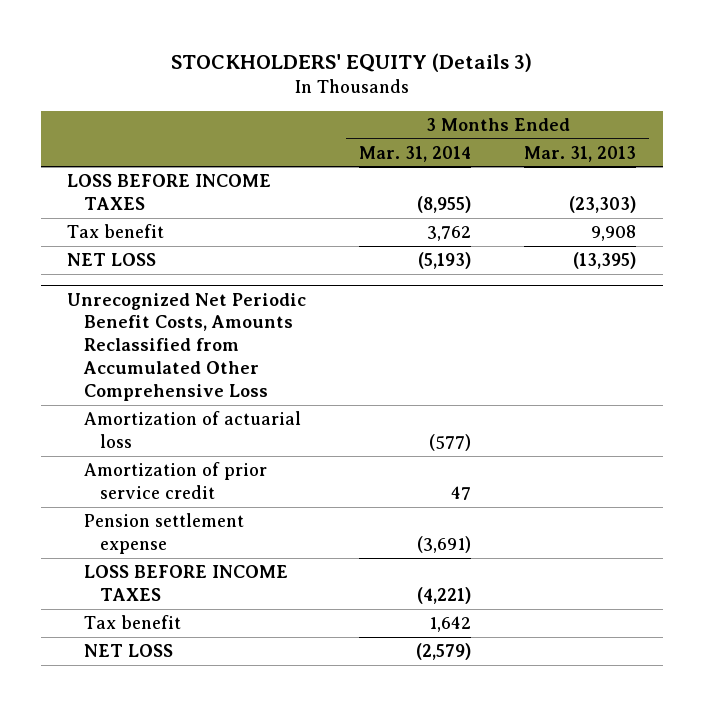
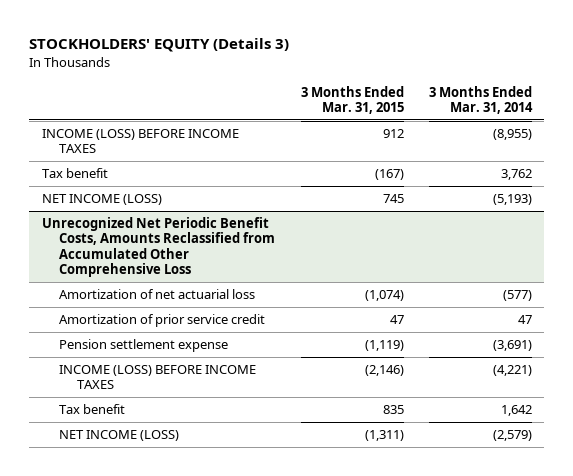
[524,145,637,162] Mar. 31, 2013 -> none
none -> [300,85,404,115] 3 Months Ended Mar. 31, 2015
[67,174,272,210] LOSS BEFORE INCOME TAXES -> [41,128,239,154] INCOME (LOSS) BEFORE INCOME TAXES
[67,253,157,267] NET LOSS -> [41,193,162,205] NET INCOME (LOSS)
[83,411,301,448] Amortization of actuarial loss -> [59,288,256,299] Amortization of net actuarial loss
[83,565,288,601] LOSS BEFORE INCOME TAXES -> [59,364,257,390] INCOME (LOSS) BEFORE INCOME TAXES
[83,644,173,658] NET LOSS -> [59,429,180,441] NET INCOME (LOSS)

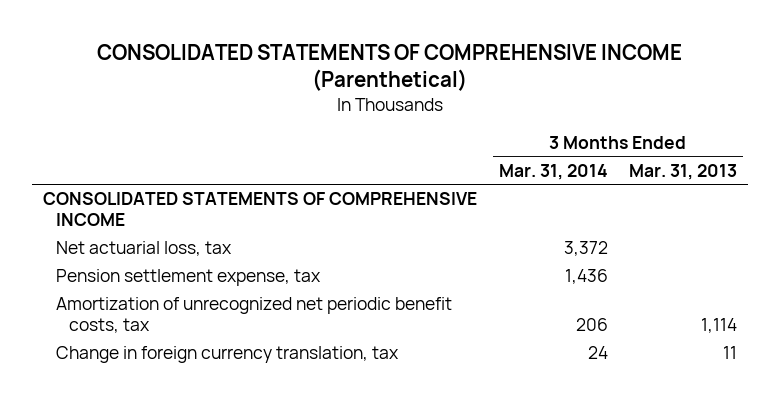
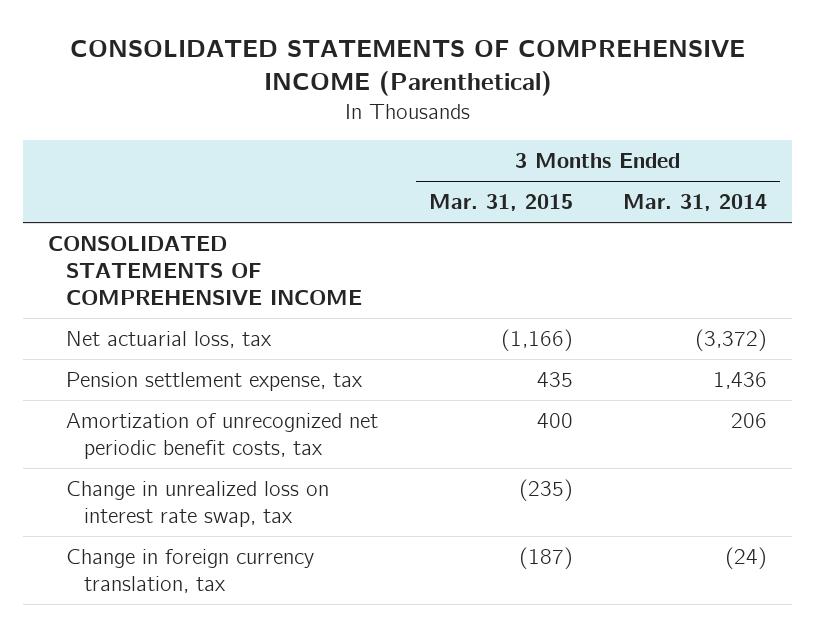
[629,163,738,180] Mar. 31, 2013 -> none
none -> [428,194,573,212] Mar. 31, 2015
[563,241,608,257] 3,372 -> [695,328,768,351] (3,372)
none -> [66,480,330,528] Change in unrealized loss on interest rate swap, tax
[587,346,608,360] 24 -> [725,546,768,569] (24)

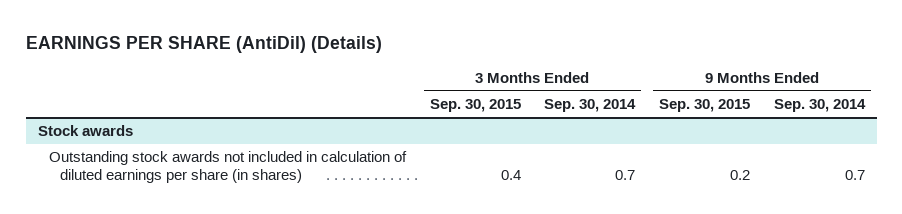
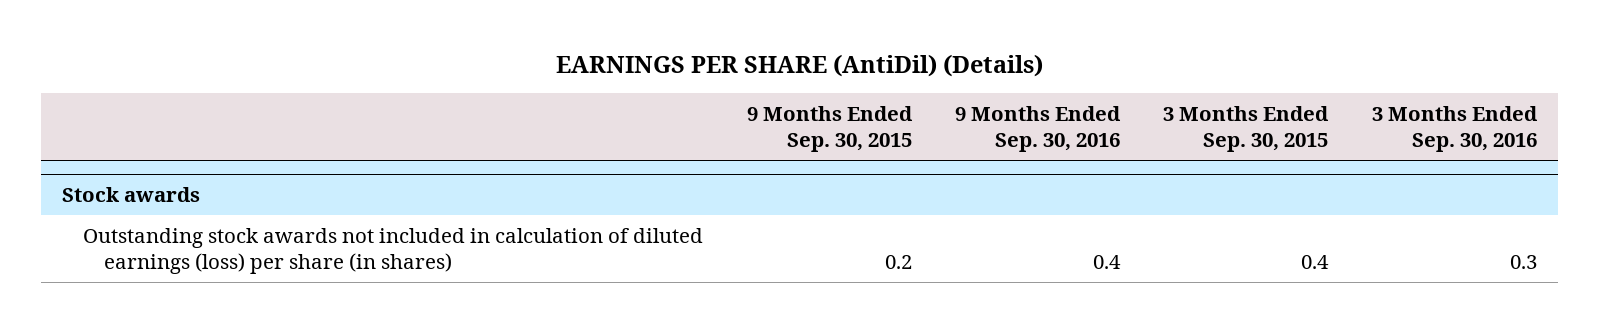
[544,99,637,113] Sep. 30, 2014 -> none
[773,99,866,113] Sep. 30, 2014 -> none
none -> [955,105,1122,153] 9 Months Ended Sep. 30, 2016
none -> [1371,105,1538,153] 3 Months Ended Sep. 30, 2016
[48,151,407,184] Outstanding stock awards not included in calculation of diluted earnings per share (in shares) -> [83,227,704,275] Outstanding stock awards not included in calculation of diluted earnings (loss) per share (in shares)

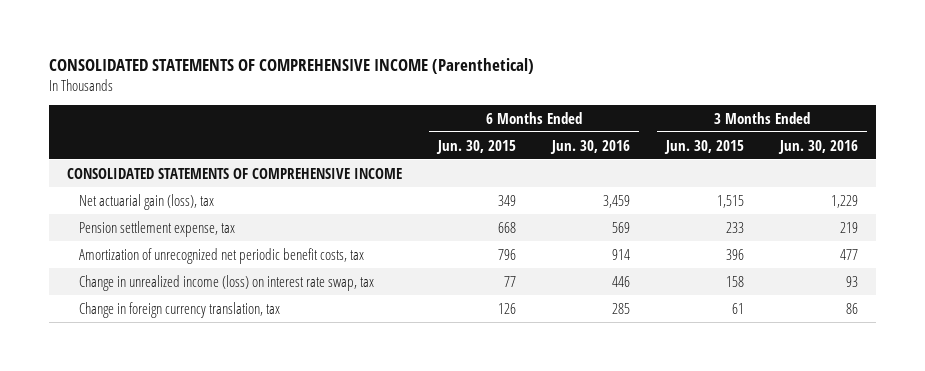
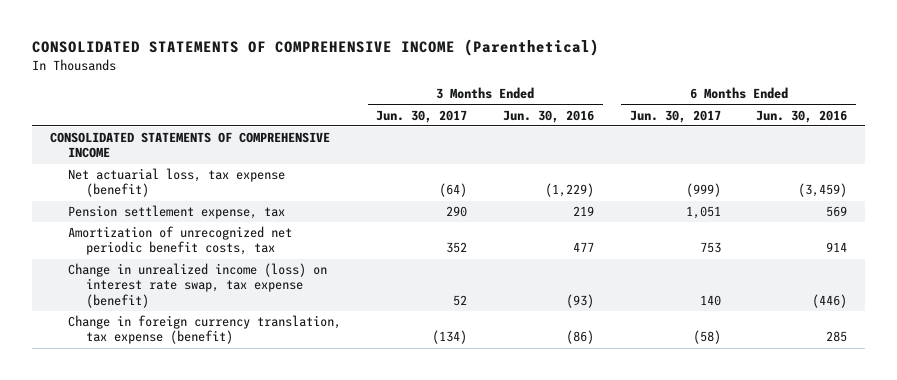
[435,139,516,154] Jun. 30, 2015 -> none
[663,139,744,154] Jun. 30, 2015 -> none
none -> [376,109,468,123] Jun. 30, 2017
none -> [629,109,721,123] Jun. 30, 2017
[79,193,215,210] Net actuarial gain (loss), tax -> [67,168,285,198] Net actuarial loss, tax expense (benefit)
[602,194,630,208] 3,459 -> [798,183,848,198] (3,459)
[831,194,859,208] 1,229 -> [545,183,595,198] (1,229)
[79,274,375,291] Change in unrealized income (loss) on interest rate swap, tax -> [67,263,327,308] Change in unrealized income (loss) on interest rate swap, tax expense (benefit)
[611,275,630,287] 446 -> [812,293,848,308] (446)
[846,275,859,287] 93 -> [566,293,595,308] (93)
[79,301,281,318] Change in foreign currency translation, tax -> [67,315,341,345] Change in foreign currency translation, tax expense (benefit)
[846,302,859,314] 86 -> [566,330,595,345] (86)

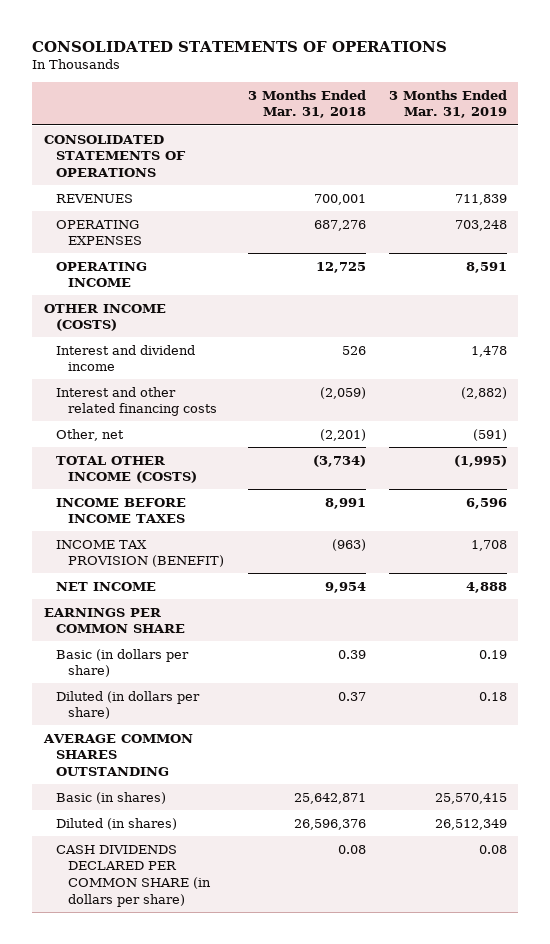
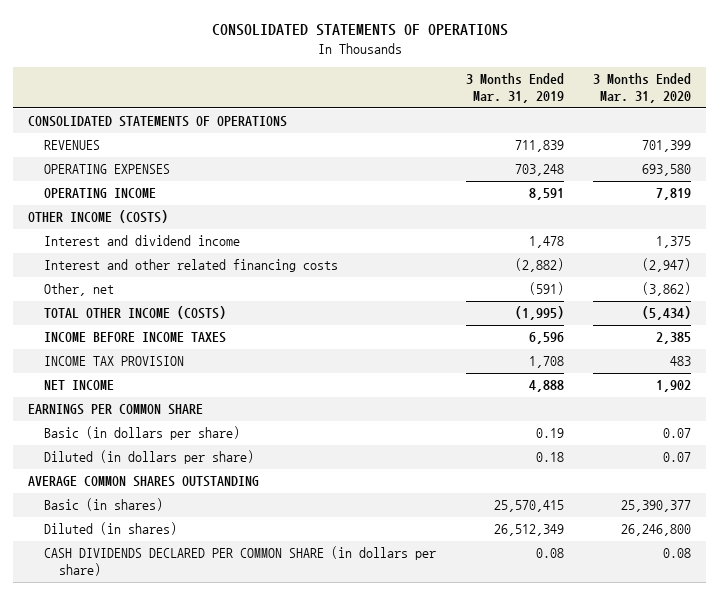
[247,89,366,119] 3 Months Ended Mar. 31, 2018 -> none
none -> [593,73,692,103] 3 Months Ended Mar. 31, 2020
[55,539,225,568] INCOME TAX PROVISION (BENEFIT) -> [43,356,184,367] INCOME TAX PROVISION

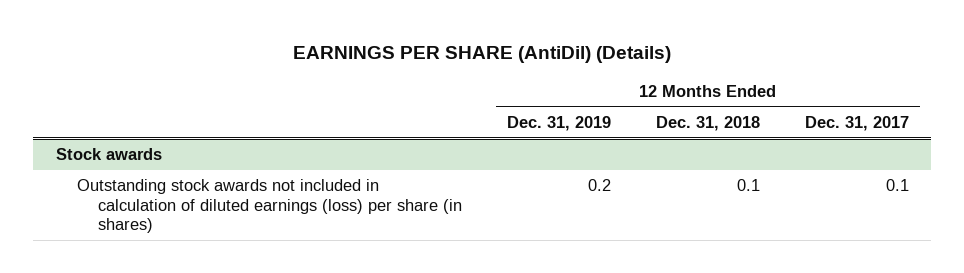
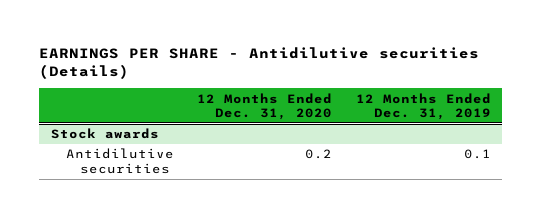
[293,46,672,64] EARNINGS PER SHARE (AntiDil) (Details) -> [39,46,480,80] EARNINGS PER SHARE - Antidilutive securities (Details)
[656,116,761,132] Dec. 31, 2018 -> none
[804,116,909,132] Dec. 31, 2017 -> none
none -> [197,92,333,121] 12 Months Ended Dec. 31, 2020
[76,179,463,233] Outstanding stock awards not included in calculation of diluted earnings (loss) per share (in shares) -> none
none -> [65,148,174,174] Antidilutive securities

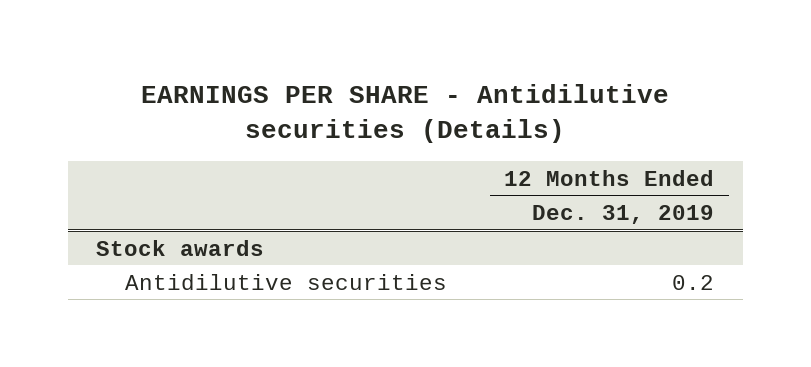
[197,92,333,121] 12 Months Ended Dec. 31, 2020 -> none
[463,149,491,160] 0.1 -> [672,274,715,290] 0.2

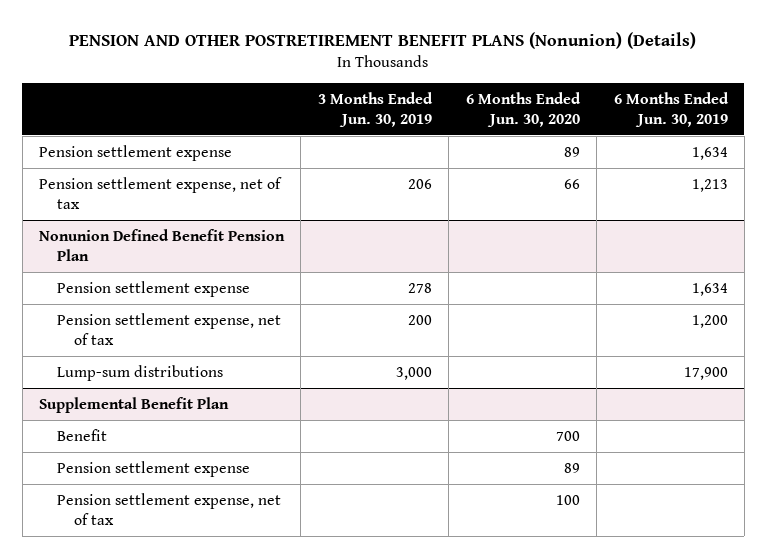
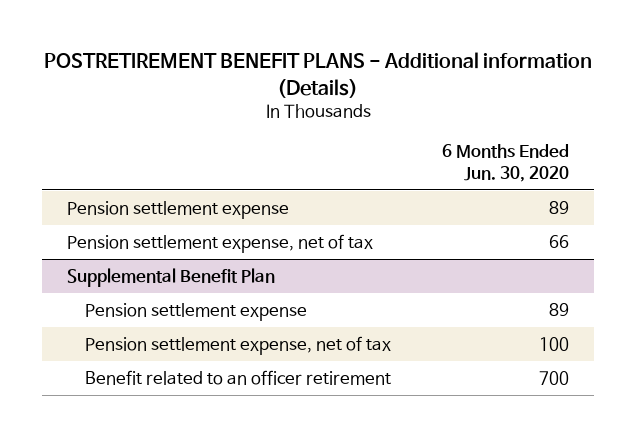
[69,32,697,50] PENSION AND OTHER POSTRETIREMENT BENEFIT PLANS (Nonunion) (Details) -> [44,52,593,98] POSTRETIREMENT BENEFIT PLANS - Additional information (Details)
[317,91,433,127] 3 Months Ended Jun. 30, 2019 -> none
[613,91,729,127] 6 Months Ended Jun. 30, 2019 -> none
[39,228,286,261] Nonunion Defined Benefit Pension Plan -> none
[56,280,250,297] Pension settlement expense -> none
[56,312,281,345] Pension settlement expense, net of tax -> none
[56,364,223,381] Lump-sum distributions -> none
[56,428,107,441] Benefit -> none
none -> [85,370,392,386] Benefit related to an officer retirement

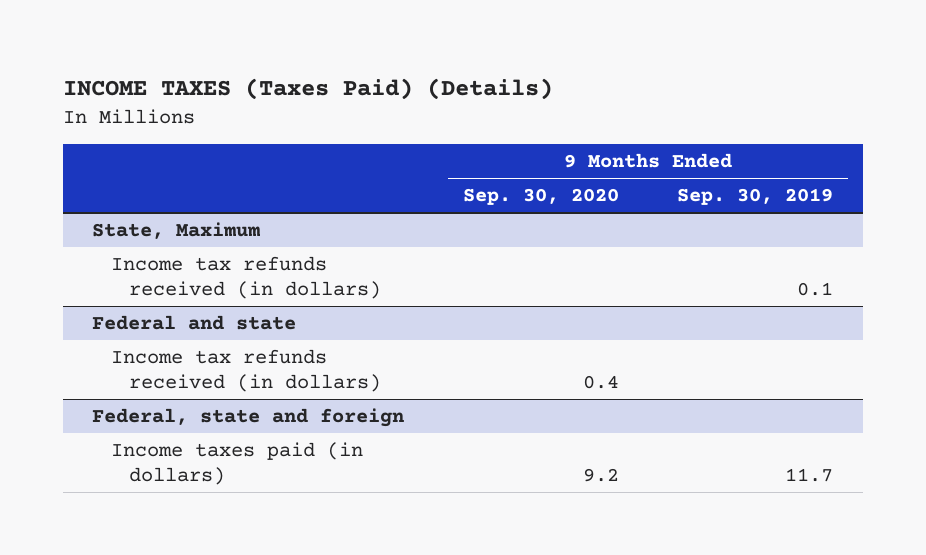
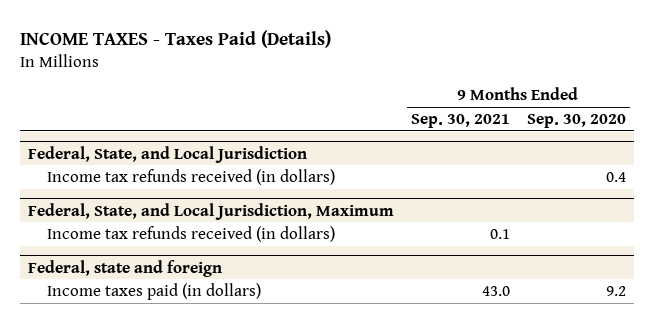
[63,78,554,101] INCOME TAXES (Taxes Paid) (Details) -> [19,30,331,49] INCOME TAXES - Taxes Paid (Details)
[677,188,834,206] Sep. 30, 2019 -> none
none -> [411,113,511,128] Sep. 30, 2021
[92,222,261,240] State, Maximum -> none
[110,256,382,300] Income tax refunds received (in dollars) -> none
[92,315,297,331] Federal and state -> [28,145,308,163] Federal, State, and Local Jurisdiction
none -> [28,202,395,220] Federal, State, and Local Jurisdiction, Maximum
none -> [46,225,335,242] Income tax refunds received (in dollars)

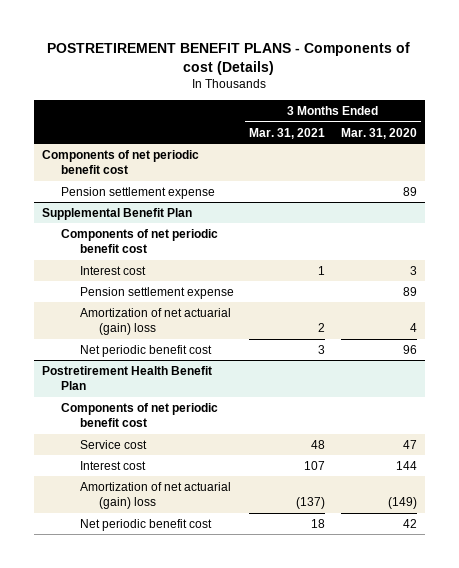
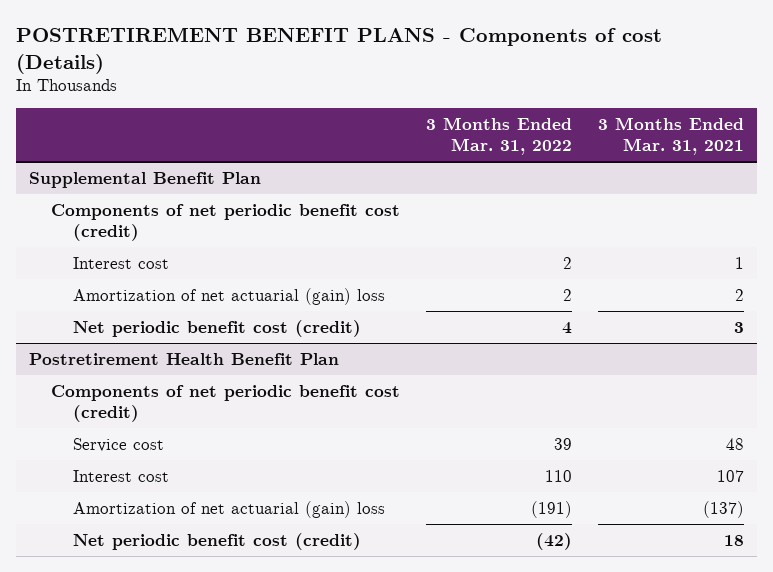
[341,127,418,139] Mar. 31, 2020 -> none
none -> [425,117,572,156] 3 Months Ended Mar. 31, 2022
[41,149,199,175] Components of net periodic benefit cost -> none
[60,186,215,199] Pension settlement expense -> none
[60,228,218,254] Components of net periodic benefit cost -> [50,203,400,241] Components of net periodic benefit cost (credit)
[79,286,234,299] Pension settlement expense -> none
[79,344,212,357] Net periodic benefit cost -> [72,319,361,337] Net periodic benefit cost (credit)
[60,402,218,428] Components of net periodic benefit cost -> [50,384,400,422] Components of net periodic benefit cost (credit)
[79,518,212,531] Net periodic benefit cost -> [72,532,361,550] Net periodic benefit cost (credit)

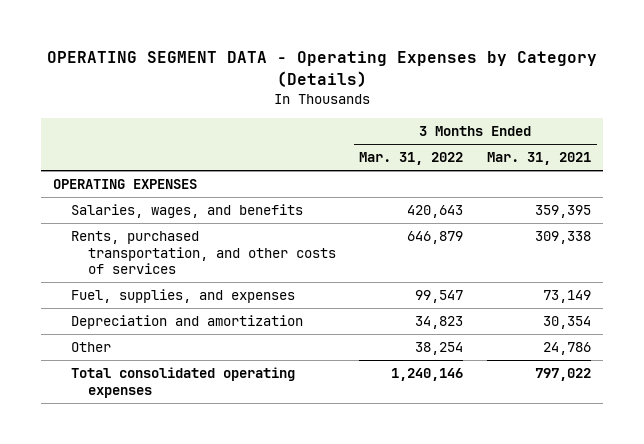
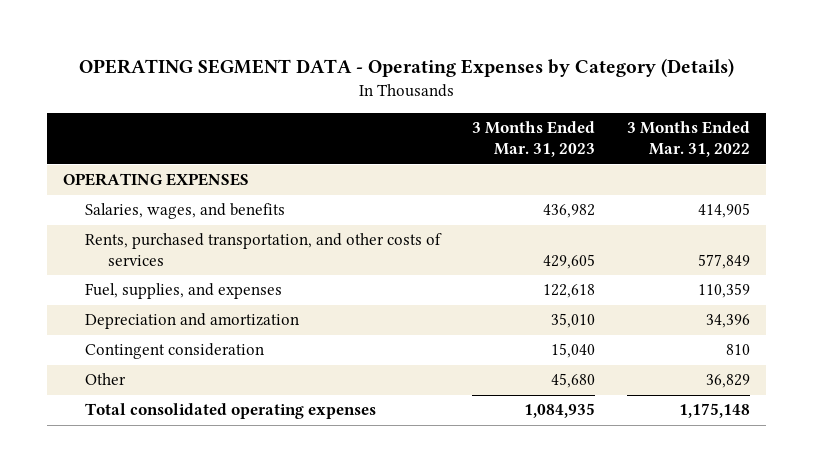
[486,152,591,166] Mar. 31, 2021 -> none
none -> [472,121,596,158] 3 Months Ended Mar. 31, 2023
[407,205,464,219] 420,643 -> [698,203,751,219] 414,905
[407,231,464,245] 646,879 -> [698,254,751,270] 577,849
[415,290,464,304] 99,547 -> [698,283,751,299] 110,359
[415,316,464,330] 34,823 -> [706,314,751,329] 34,396
none -> [85,343,265,360] Contingent consideration
[415,342,464,356] 38,254 -> [706,374,751,389] 36,829
[391,368,464,382] 1,240,146 -> [679,403,751,419] 1,175,148

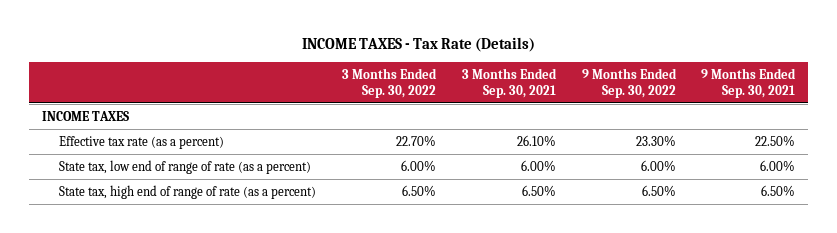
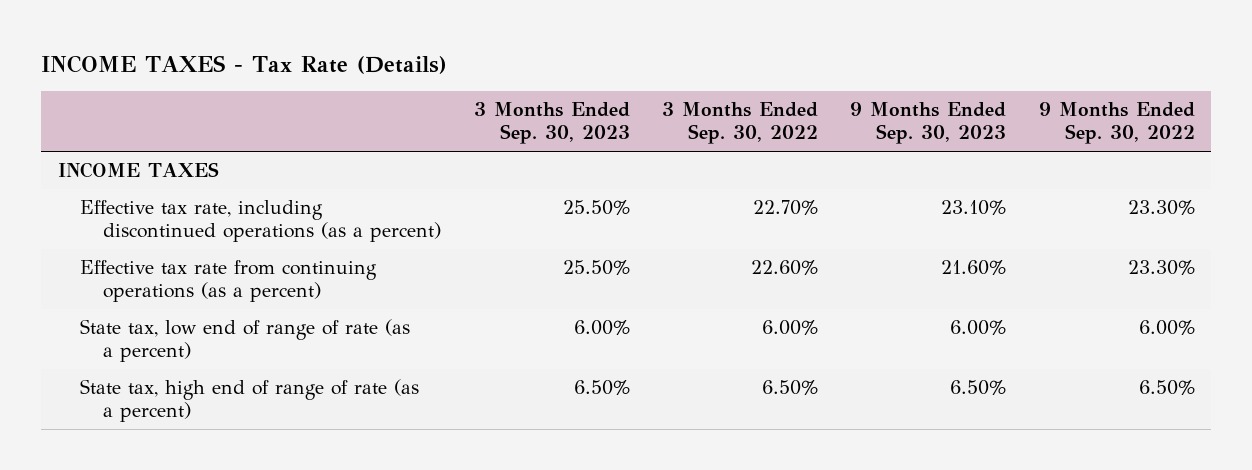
[461,67,557,98] 3 Months Ended Sep. 30, 2021 -> none
[701,67,797,98] 9 Months Ended Sep. 30, 2021 -> none
none -> [473,102,630,145] 3 Months Ended Sep. 30, 2023
none -> [850,102,1007,145] 9 Months Ended Sep. 30, 2023
none -> [80,200,442,243] Effective tax rate, including discontinued operations (as a percent)
[59,135,225,149] Effective tax rate (as a percent) -> [80,260,378,303] Effective tax rate from continuing operations (as a percent)
[396,134,437,146] 22.70% -> [750,260,818,276] 22.60%

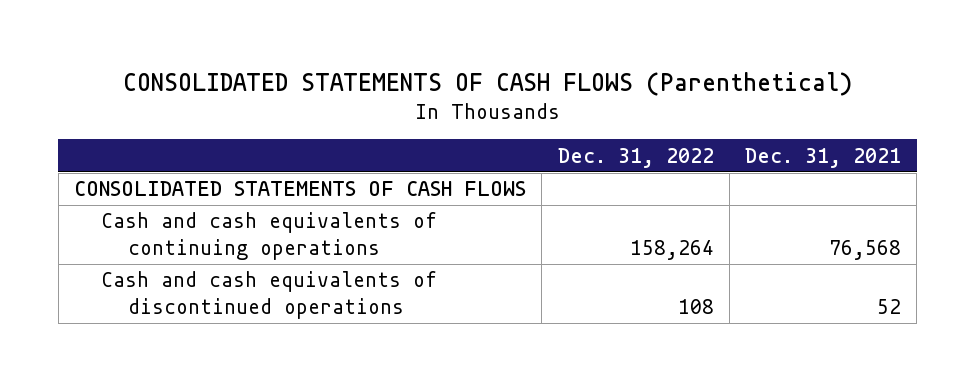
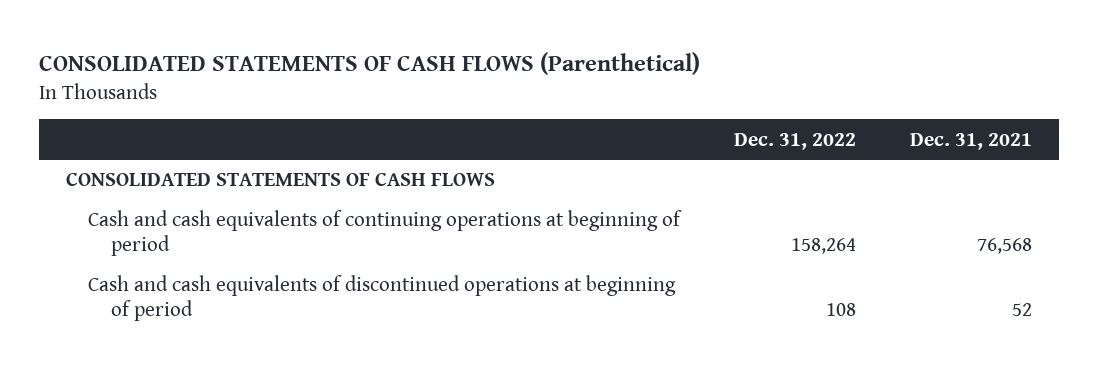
[100,212,437,260] Cash and cash equivalents of continuing operations -> [88,210,683,256] Cash and cash equivalents of continuing operations at beginning of period
[100,271,437,319] Cash and cash equivalents of discontinued operations -> [88,275,677,321] Cash and cash equivalents of discontinued operations at beginning of period

